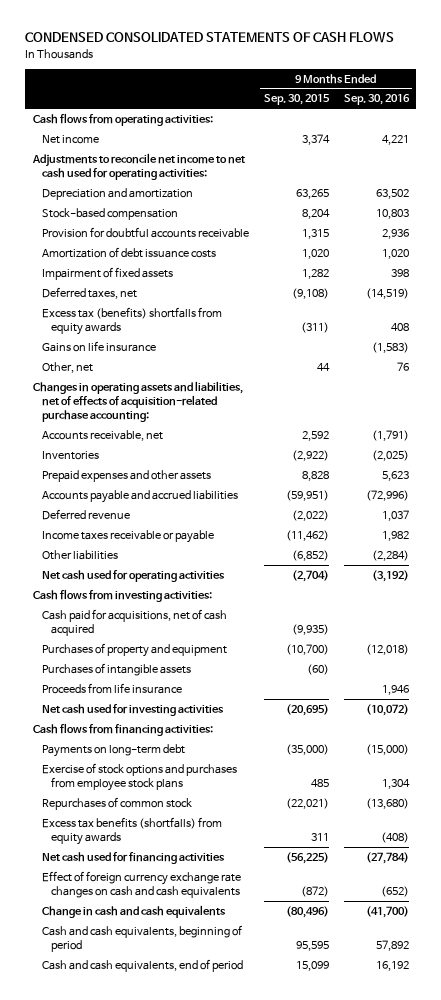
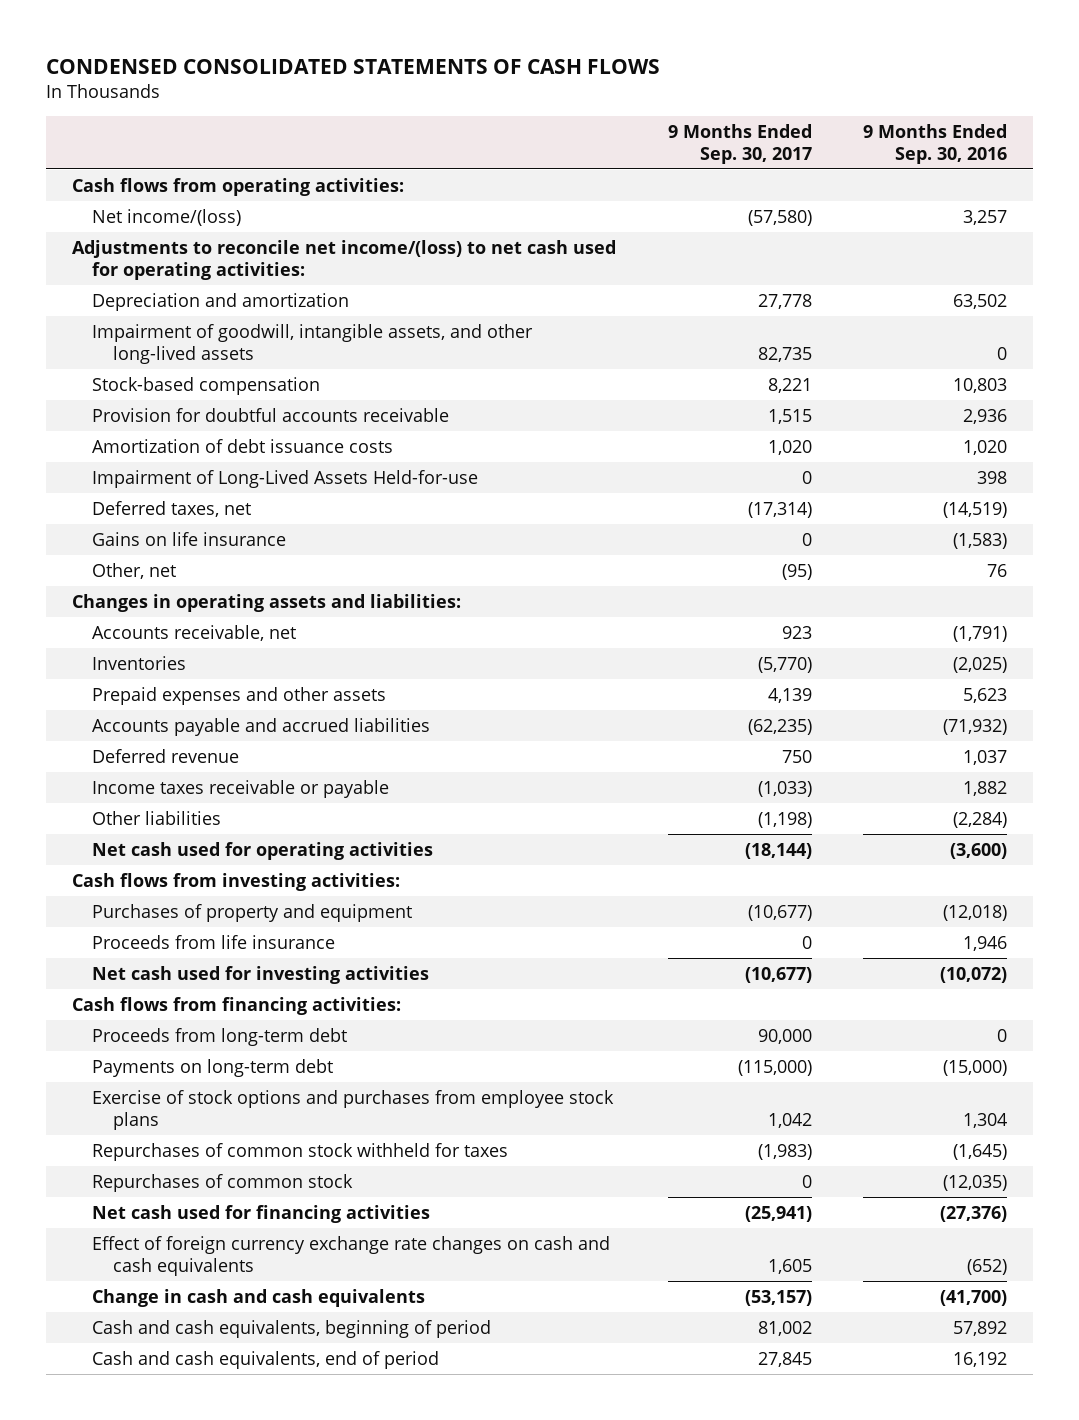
[263,94,330,106] Sep. 30, 2015 -> none
none -> [667,123,812,164] 9 Months Ended Sep. 30, 2017
[41,134,99,144] Net income -> [92,208,242,226] Net income/(loss)
[381,134,409,145] 4,221 -> [963,209,1008,225] 3,257
[31,152,245,180] Adjustments to reconcile net income to net cash used for operating activities: -> [71,239,616,280] Adjustments to reconcile net income/(loss) to net cash used for operating activities:
none -> [92,323,534,364] Impairment of goodwill, intangible assets, and other long-lived assets
[41,266,173,280] Impairment of fixed assets -> [92,469,479,488] Impairment of Long-Lived Assets Held-for-use
[41,306,222,335] Excess tax (benefits) shortfalls from equity awards -> none
[32,380,243,422] Changes in operating assets and liabilities, net of effects of acquisition-related purchase accounting: -> [71,593,461,612] Changes in operating assets and liabilities:
[365,489,409,501] (72,996) -> [943,718,1008,735] (71,932)
[381,530,409,541] 1,982 -> [963,780,1008,796] 1,882
[371,569,409,582] (3,192) -> [950,842,1008,859] (3,600)
[41,608,227,636] Cash paid for acquisitions, net of cash acquired -> none
[41,662,191,676] Purchases of intangible assets -> none
none -> [92,1027,348,1046] Proceeds from long-term debt
[41,816,222,845] Excess tax benefits (shortfalls) from equity awards -> none
none -> [92,1142,509,1161] Repurchases of common stock withheld for taxes
[365,797,409,809] (13,680) -> [943,1174,1008,1191] (12,035)
[365,851,409,864] (27,784) -> [940,1205,1008,1222] (27,376)

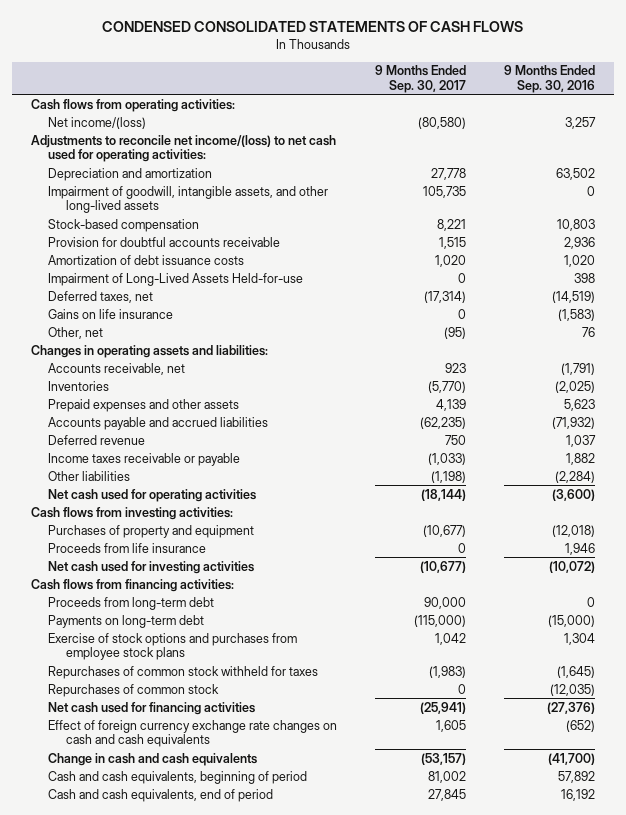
[747,209,812,226] (57,580) -> [418,116,467,129] (80,580)
[757,346,812,362] 82,735 -> [423,185,467,198] 105,735

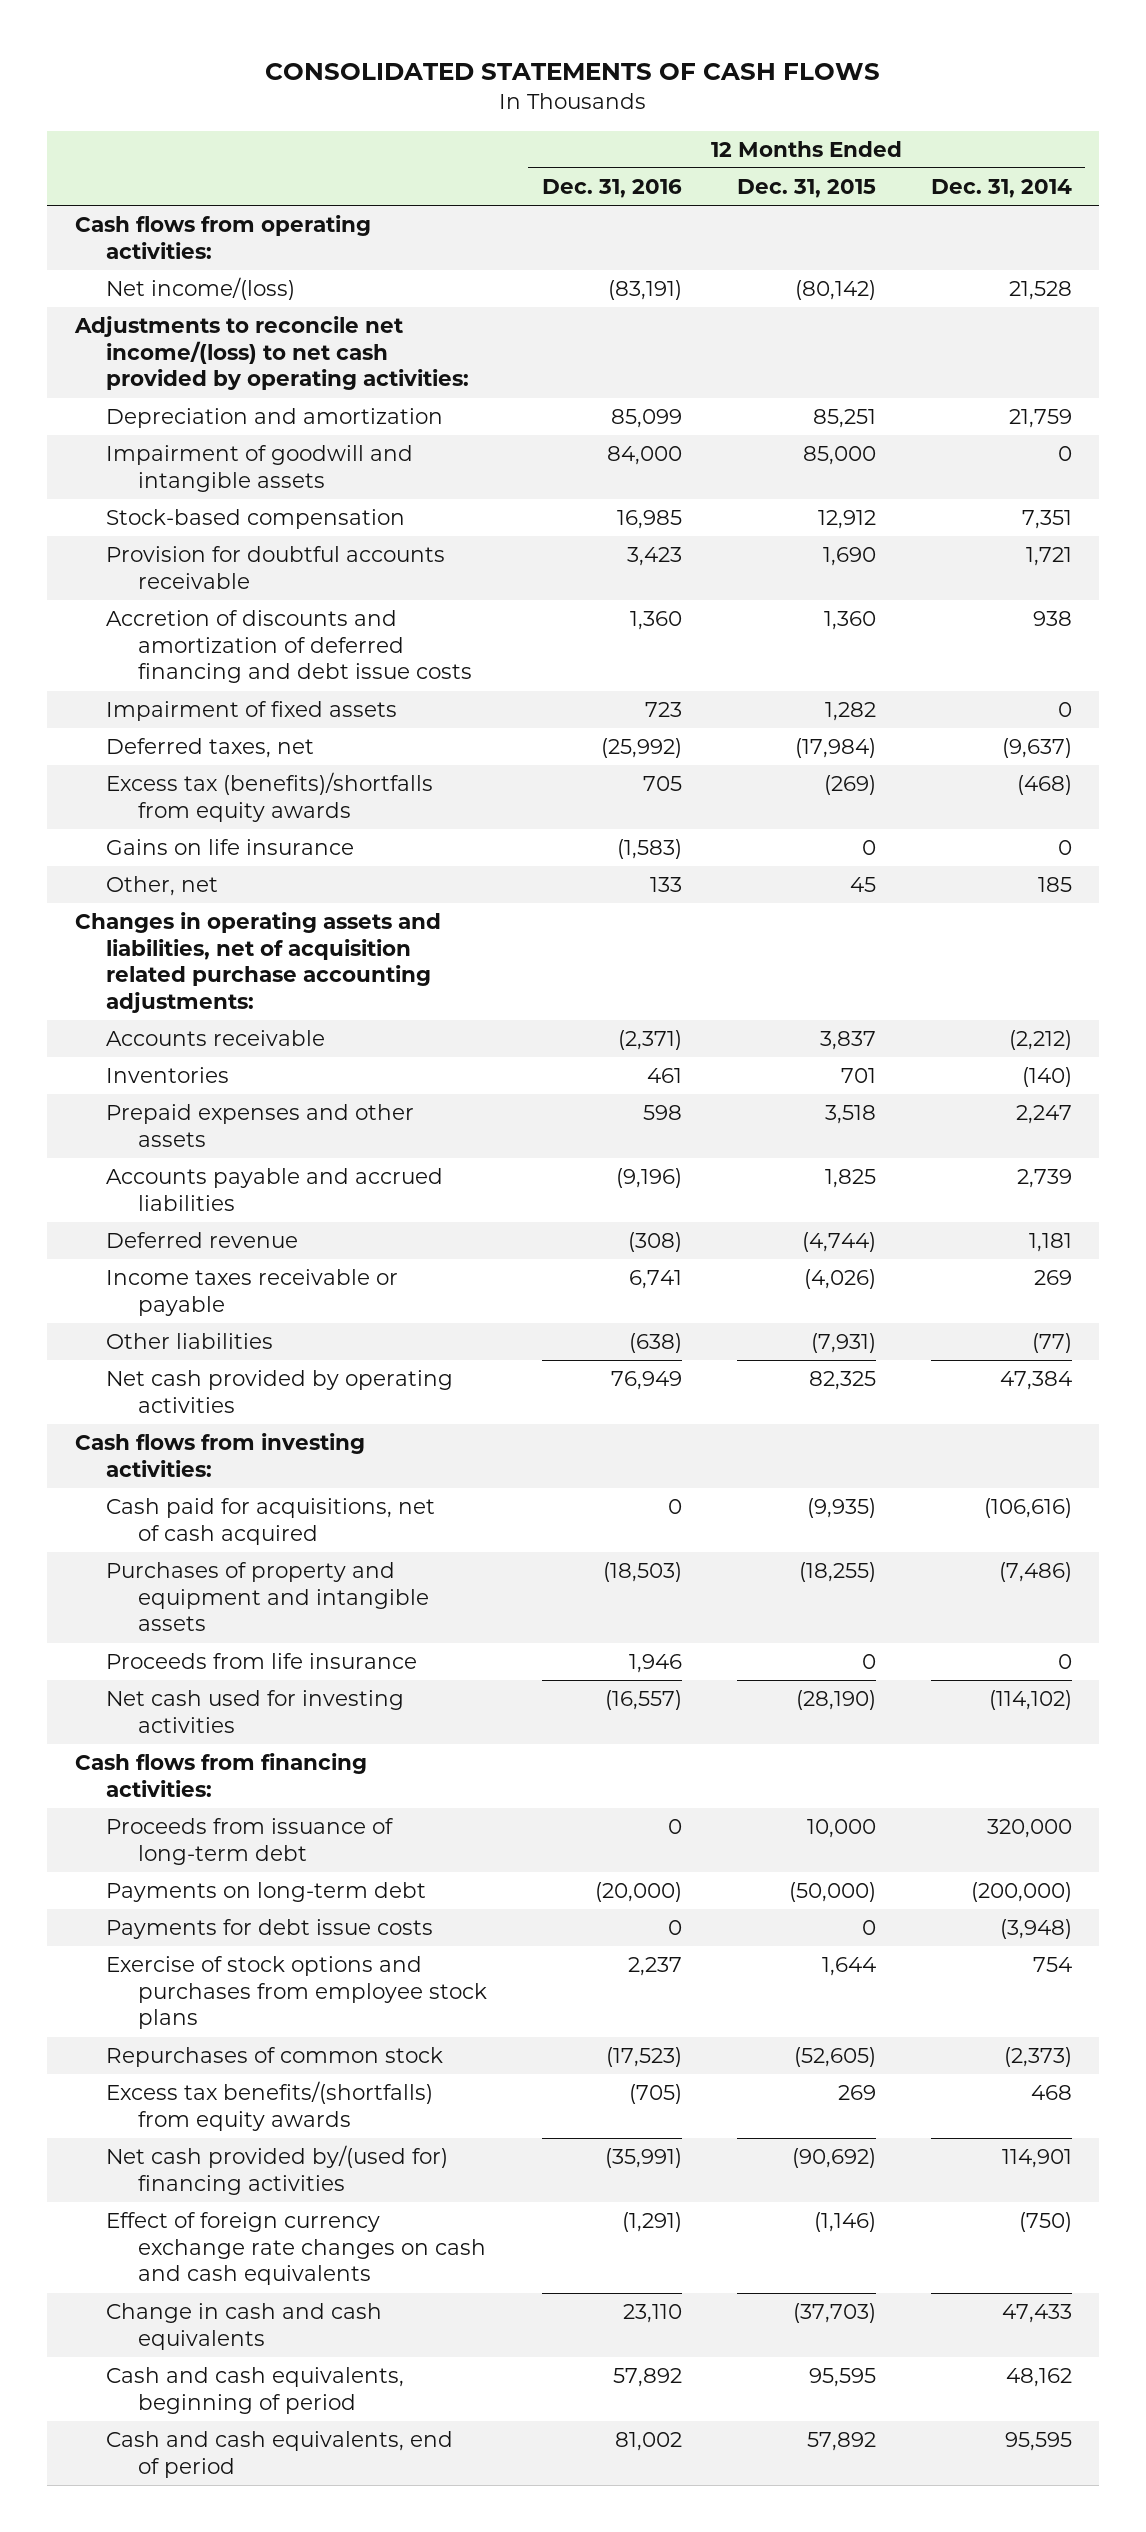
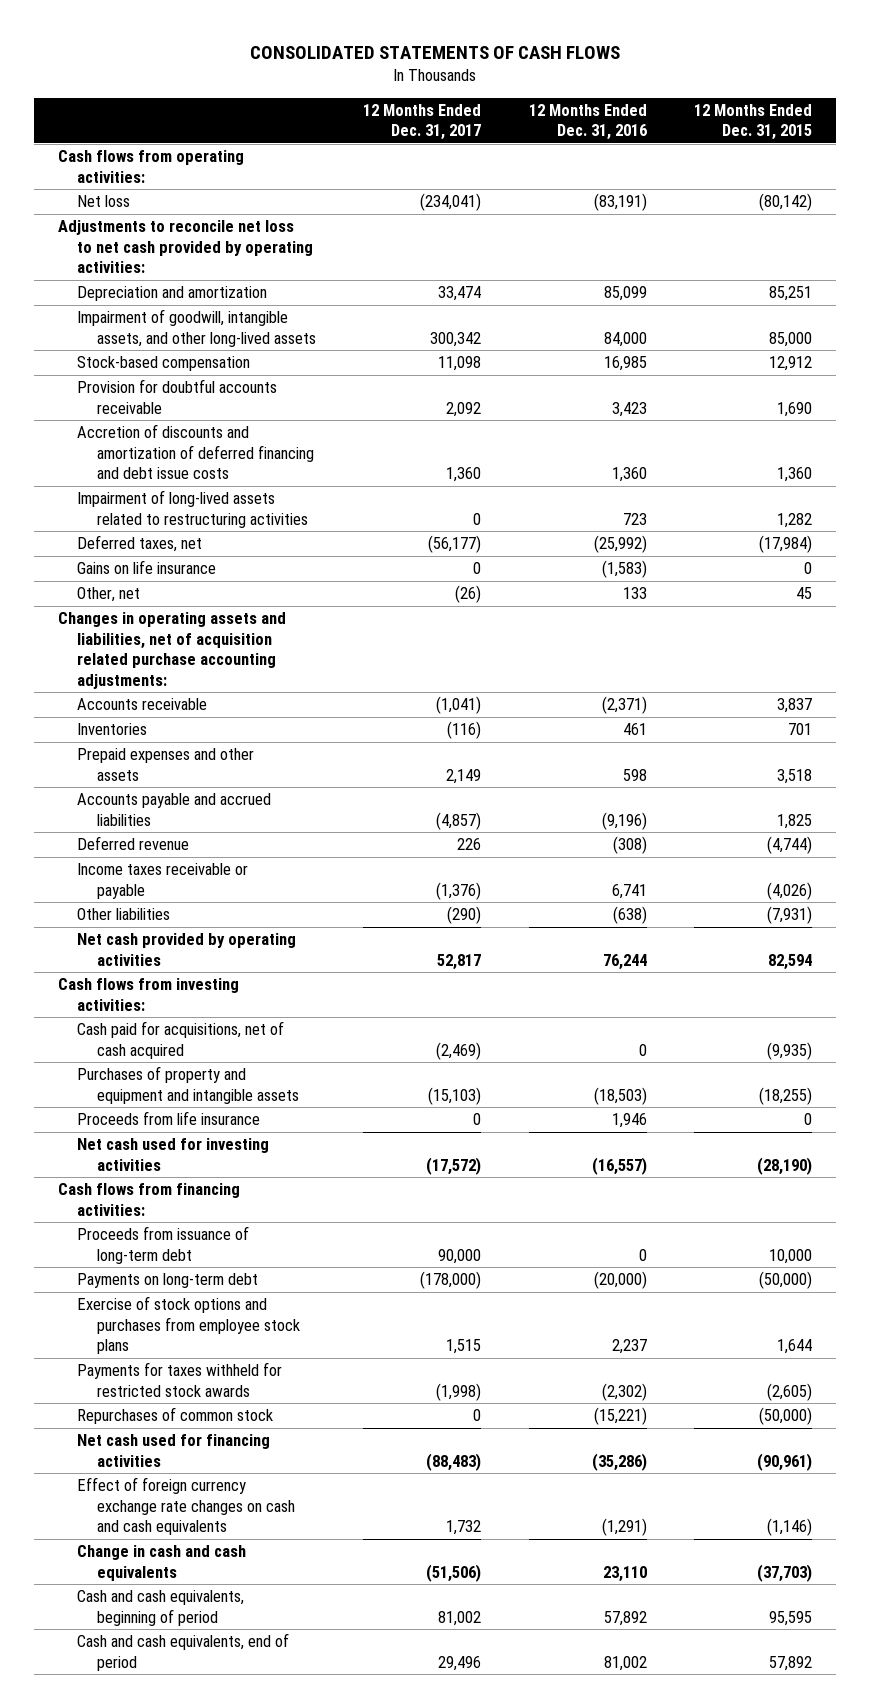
[930,179,1072,199] Dec. 31, 2014 -> none
none -> [363,103,482,141] 12 Months Ended Dec. 31, 2017
[106,277,296,301] Net income/(loss) -> [77,195,131,208] Net loss
[73,316,470,391] Adjustments to reconcile net income/(loss) to net cash provided by operating activities: -> [57,220,314,274] Adjustments to reconcile net loss to net cash provided by operating activities:
[106,445,414,492] Impairment of goodwill and intangible assets -> [77,309,316,347] Impairment of goodwill, intangible assets, and other long-lived assets
[106,701,398,722] Impairment of fixed assets -> [77,490,308,528] Impairment of long-lived assets related to restructuring activities
[106,772,434,822] Excess tax (benefits)/shortfalls from equity awards -> none
[611,1371,683,1391] 76,949 -> [602,953,647,970] 76,244
[808,1371,876,1391] 82,325 -> [768,953,813,970] 82,594
[106,1919,434,1940] Payments for debt issue costs -> none
[106,2081,434,2131] Excess tax benefits/(shortfalls) from equity awards -> none
none -> [77,1362,283,1397] Payments for taxes withheld for restricted stock awards
[606,2047,683,2068] (17,523) -> [593,1407,647,1426] (15,221)
[793,2047,876,2068] (52,605) -> [759,1407,813,1426] (50,000)
[106,2145,449,2195] Net cash provided by/(used for) financing activities -> [77,1434,271,1467] Net cash used for financing activities
[605,2148,683,2169] (35,991) -> [591,1452,647,1471] (35,286)
[791,2148,876,2169] (90,692) -> [757,1452,813,1471] (90,961)

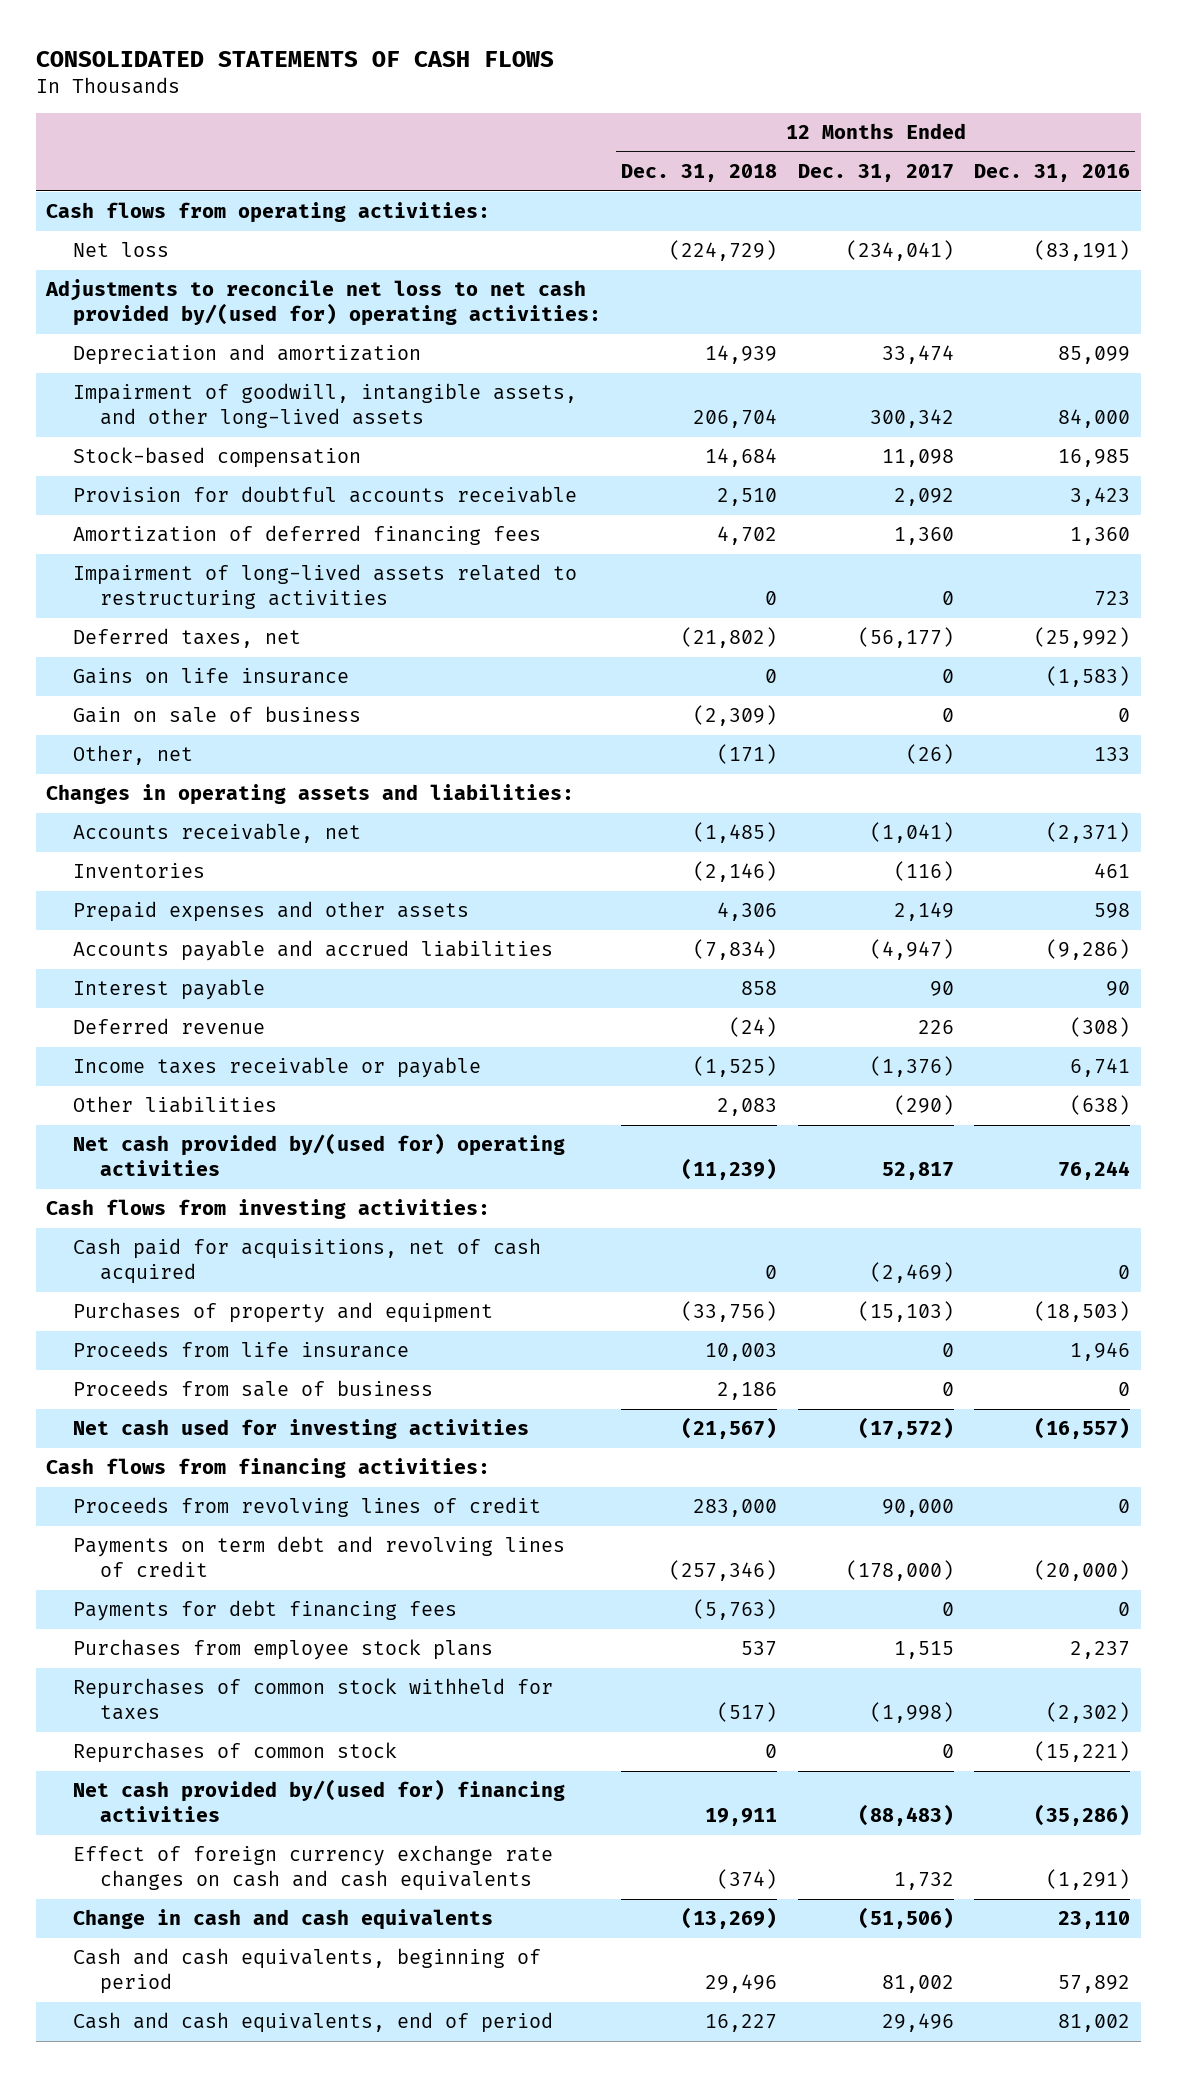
[694,103,813,141] 12 Months Ended Dec. 31, 2015 -> none
none -> [621,163,778,182] Dec. 31, 2018
[57,220,314,274] Adjustments to reconcile net loss to net cash provided by operating activities: -> [45,279,601,327] Adjustments to reconcile net loss to net cash provided by/(used for) operating activities:
[77,424,314,480] Accretion of discounts and amortization of deferred financing and debt issue costs -> [72,525,541,546] Amortization of deferred financing fees
none -> [72,706,361,724] Gain on sale of business
[57,612,286,689] Changes in operating assets and liabilities, net of acquisition related purchase accounting adjustments: -> [46,784,575,806] Changes in operating assets and liabilities:
[77,698,208,711] Accounts receivable -> [72,823,361,844] Accounts receivable, net
[436,811,482,830] (4,857) -> [869,939,954,961] (4,947)
[601,811,647,830] (9,196) -> [1046,939,1131,961] (9,286)
none -> [72,979,265,1001] Interest payable
[77,933,297,966] Net cash provided by operating activities -> [72,1133,565,1177] Net cash provided by/(used for) operating activities
[77,1066,299,1104] Purchases of property and equipment and intangible assets -> [72,1302,493,1324] Purchases of property and equipment
none -> [72,1380,433,1398] Proceeds from sale of business
[77,1226,250,1264] Proceeds from issuance of long-term debt -> [72,1497,541,1518] Proceeds from revolving lines of credit
[77,1273,259,1289] Payments on long-term debt -> [72,1536,565,1578] Payments on term debt and revolving lines of credit
none -> [72,1600,457,1622] Payments for debt financing fees
[77,1296,300,1355] Exercise of stock options and purchases from employee stock plans -> [72,1639,493,1661] Purchases from employee stock plans
[77,1362,283,1397] Payments for taxes withheld for restricted stock awards -> [72,1678,553,1721] Repurchases of common stock withheld for taxes
[77,1434,271,1467] Net cash used for financing activities -> [72,1779,565,1823] Net cash provided by/(used for) financing activities

